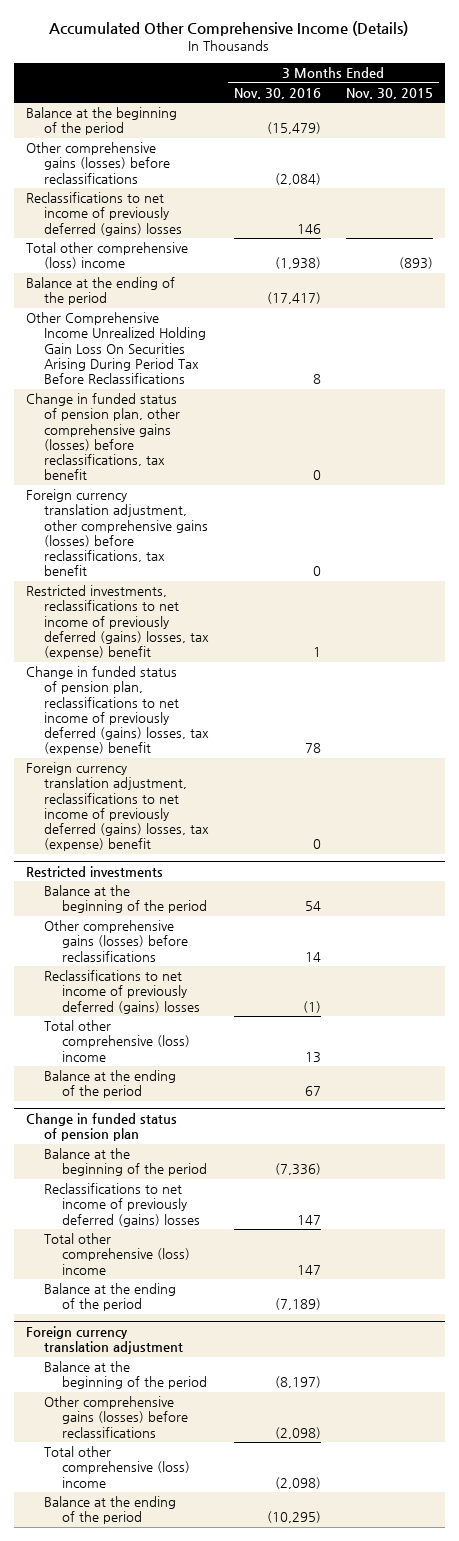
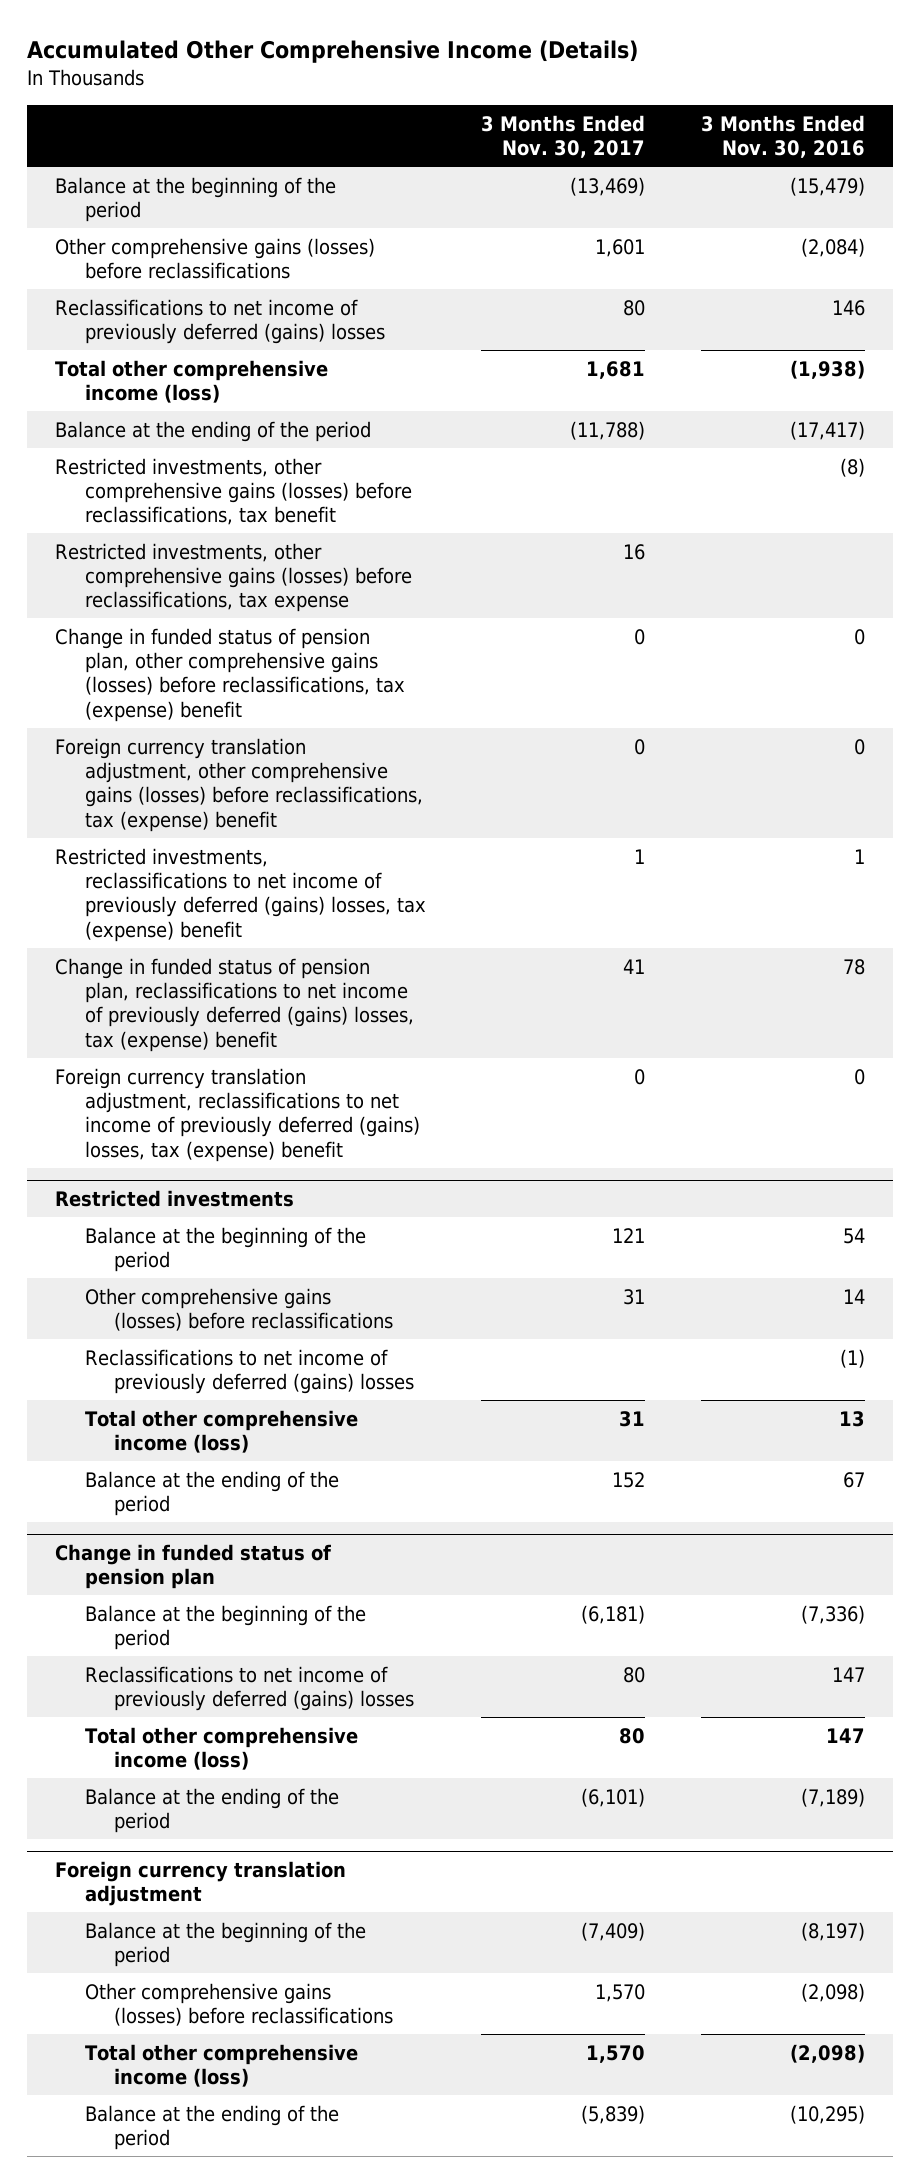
[345,87,433,99] Nov. 30, 2015 -> none
none -> [481,114,646,159] 3 Months Ended Nov. 30, 2017
[26,242,189,270] Total other comprehensive (loss) income -> [55,359,329,403] Total other comprehensive income (loss)
[26,312,207,384] Other Comprehensive Income Unrealized Holding Gain Loss On Securities Arising During Period Tax Before Reclassifications -> [55,457,412,526] Restricted investments, other comprehensive gains (losses) before reclassifications, tax benefit
[312,373,321,384] 8 -> [840,457,866,477] (8)
none -> [55,542,412,613] Restricted investments, other comprehensive gains (losses) before reclassifications, tax expense
[26,393,181,481] Change in funded status of pension plan, other comprehensive gains (losses) before reclassifications, tax benefit -> [55,627,405,722] Change in funded status of pension plan, other comprehensive gains (losses) before reclassifications, tax (expense) benefit
[26,489,209,577] Foreign currency translation adjustment, other comprehensive gains (losses) before reclassifications, tax benefit -> [55,737,423,832] Foreign currency translation adjustment, other comprehensive gains (losses) before reclassifications, tax (expense) benefit
[44,1020,191,1062] Total other comprehensive (loss) income -> [84,1409,358,1453] Total other comprehensive income (loss)
[44,1233,191,1275] Total other comprehensive (loss) income -> [84,1726,358,1770] Total other comprehensive income (loss)
[44,1446,191,1488] Total other comprehensive (loss) income -> [84,2043,358,2087] Total other comprehensive income (loss)

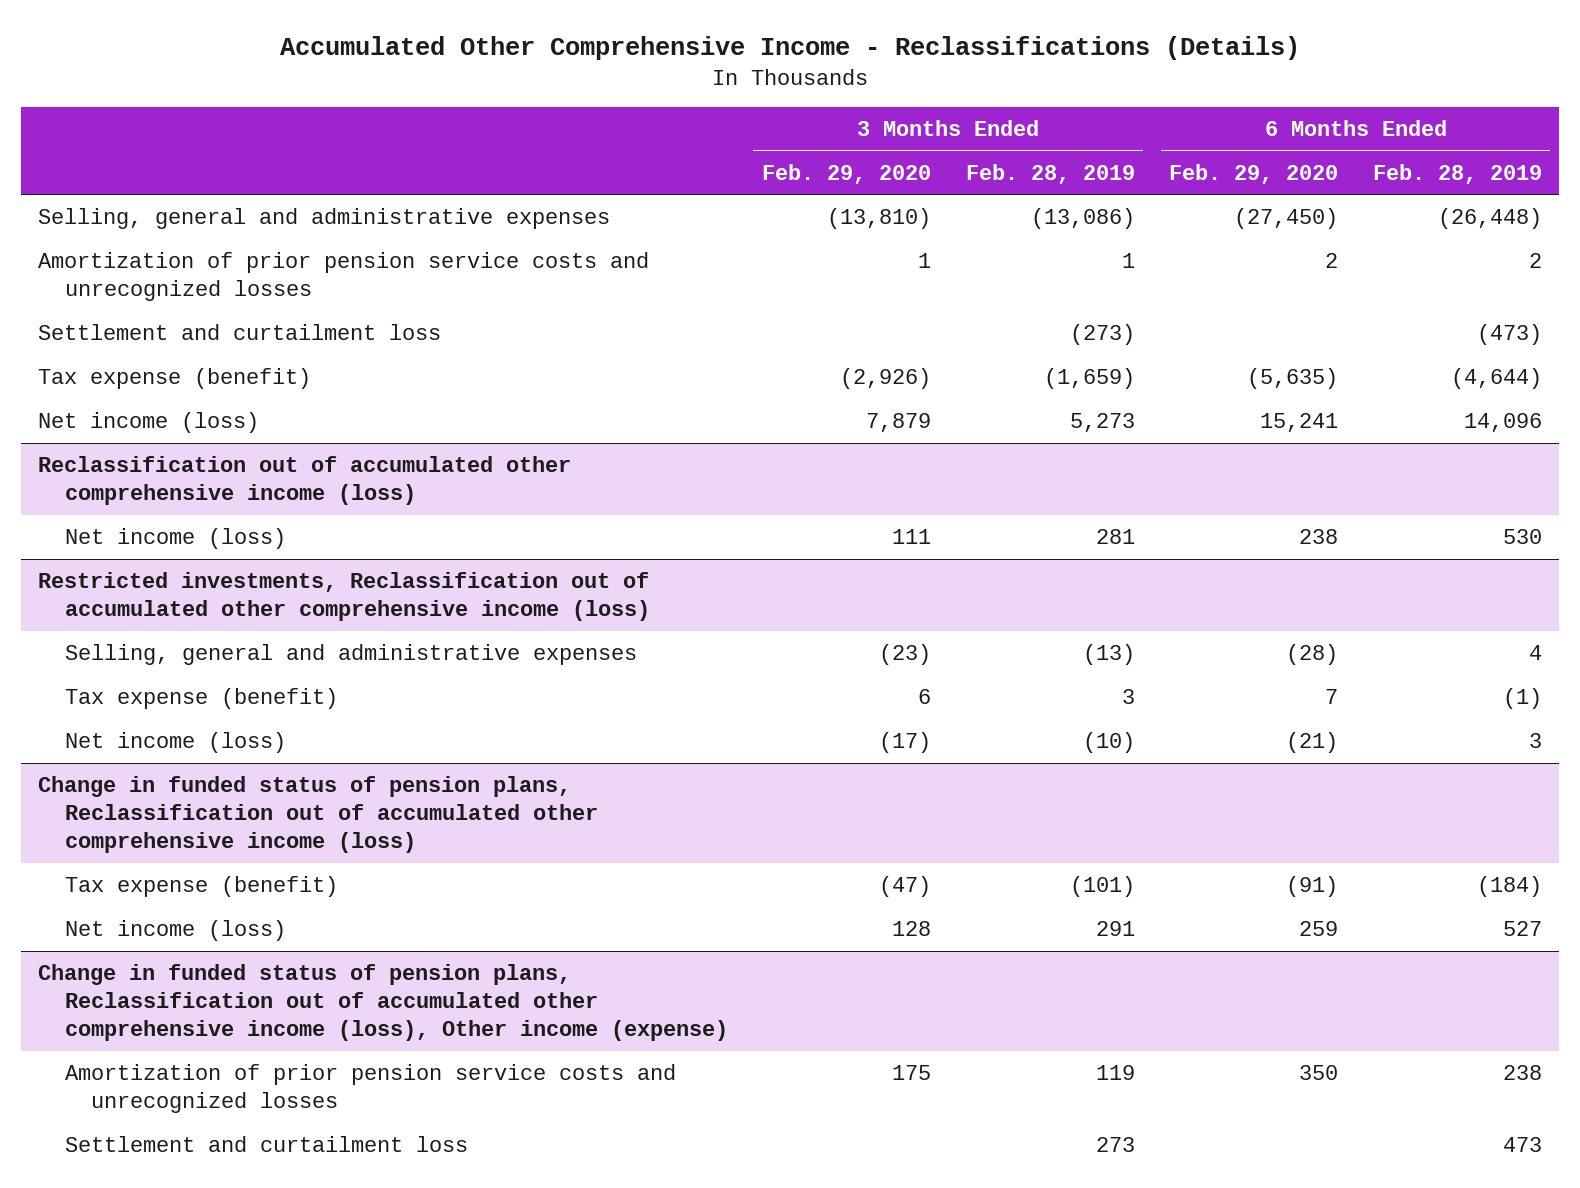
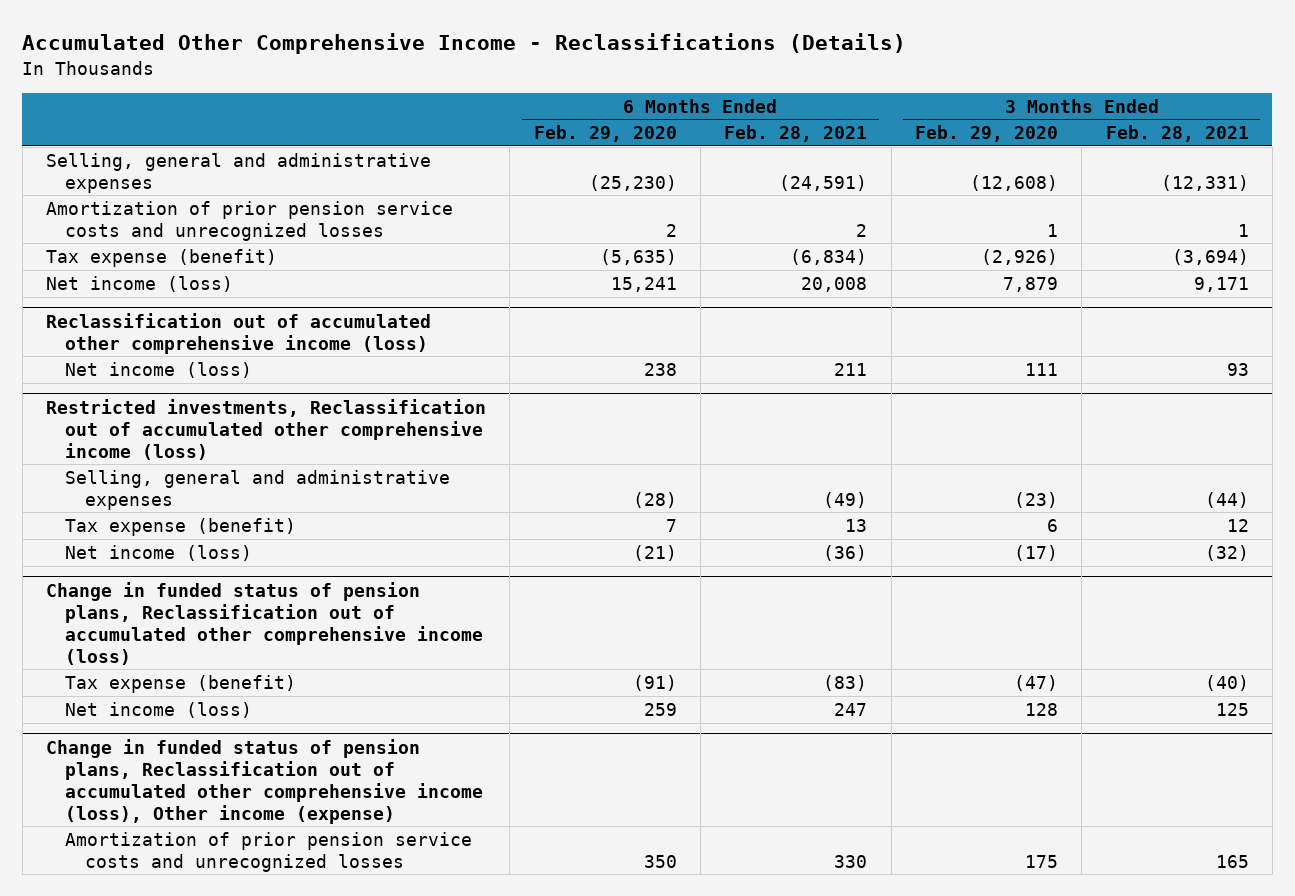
[965,163,1135,184] Feb. 28, 2019 -> none
[1372,163,1542,184] Feb. 28, 2019 -> none
none -> [724,125,868,143] Feb. 28, 2021
none -> [1105,125,1249,143] Feb. 28, 2021
[827,208,932,230] (13,810) -> [969,174,1058,191] (12,608)
[1234,208,1339,230] (27,450) -> [588,174,677,191] (25,230)
[37,324,441,341] Settlement and curtailment loss -> none
[64,1136,468,1153] Settlement and curtailment loss -> none

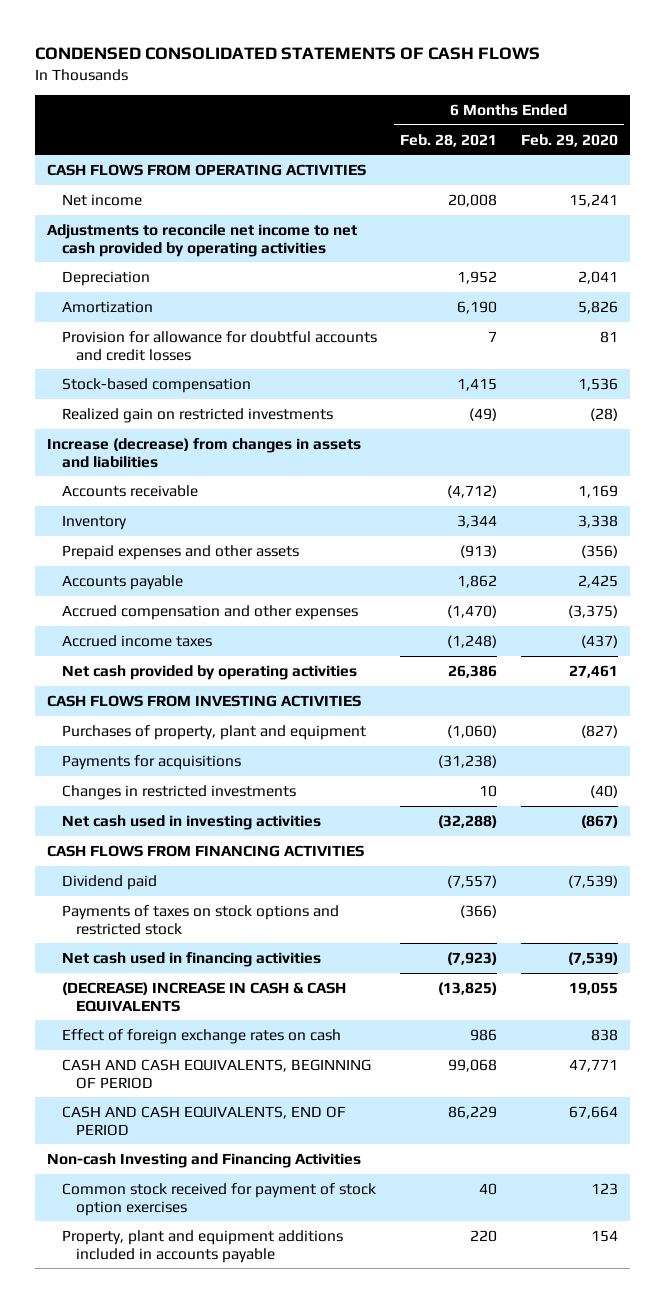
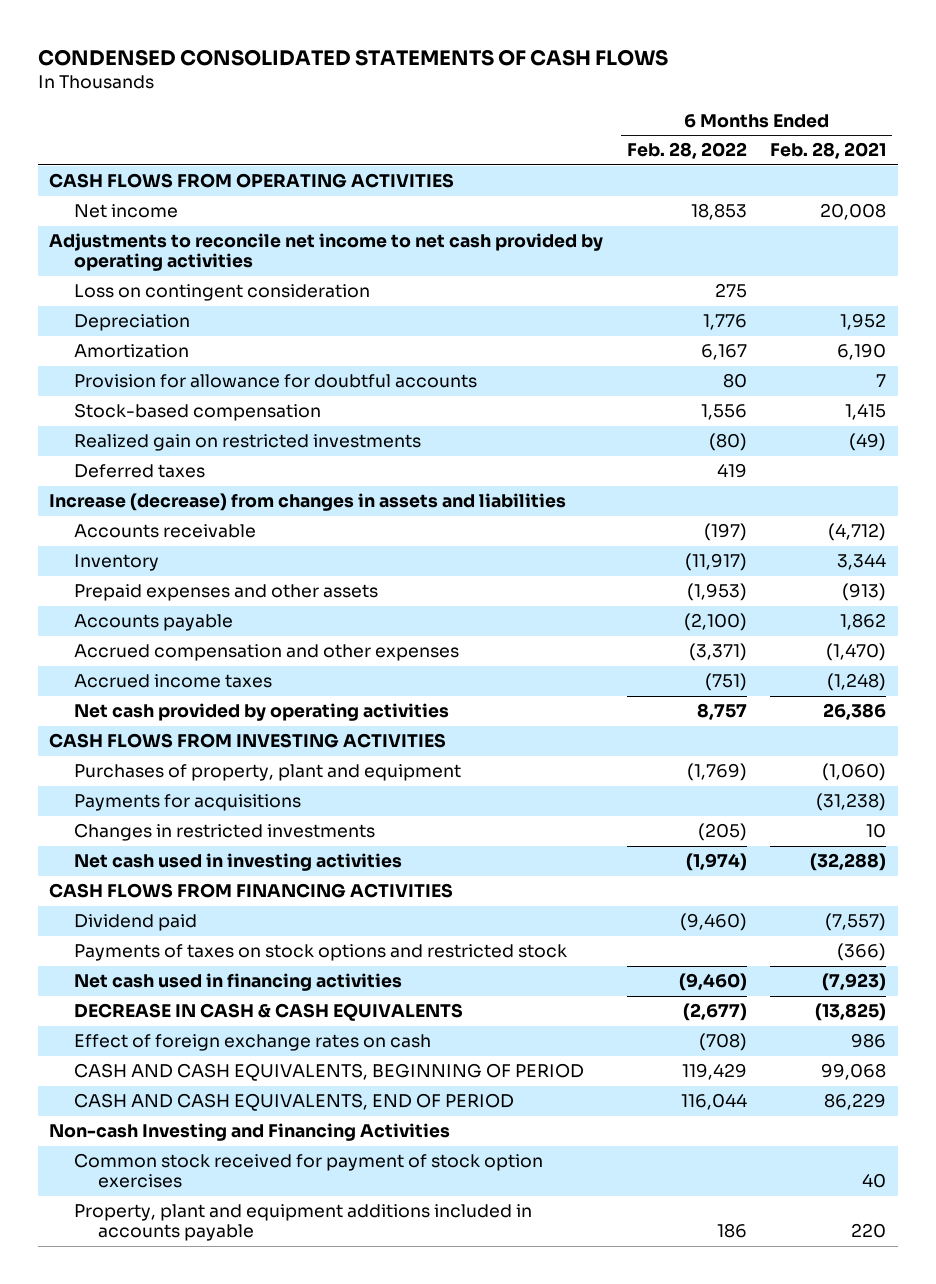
[521,133,619,147] Feb. 29, 2020 -> none
none -> [626,142,747,160] Feb. 28, 2022
none -> [73,284,370,302] Loss on contingent consideration
[61,330,377,361] Provision for allowance for doubtful accounts and credit losses -> [73,374,477,389] Provision for allowance for doubtful accounts
none -> [73,464,205,479] Deferred taxes
[61,981,346,1012] (DECREASE) INCREASE IN CASH & CASH EQUIVALENTS -> [73,1003,463,1022] DECREASE IN CASH & CASH EQUIVALENTS

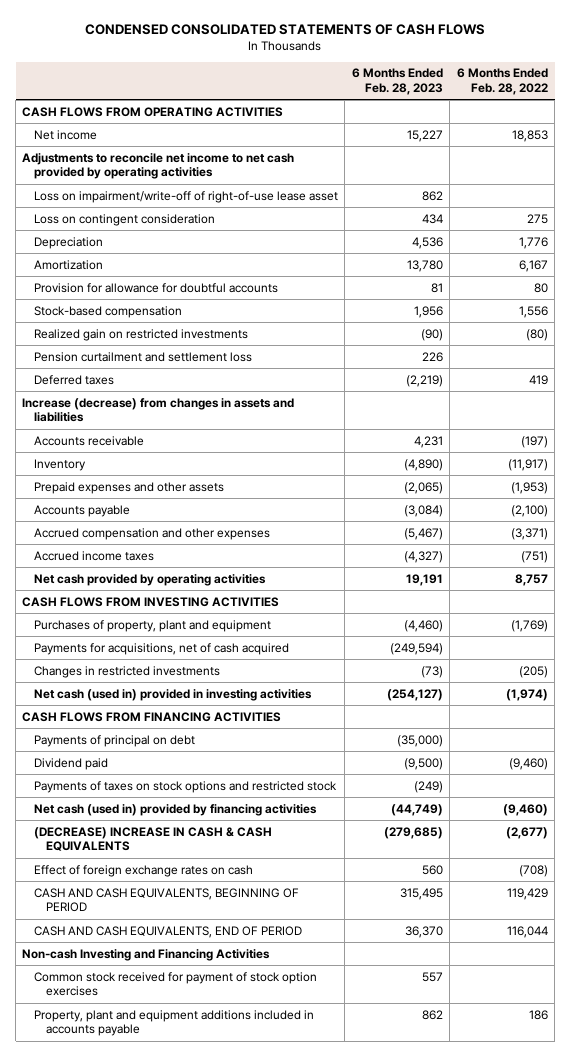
[770,142,887,160] Feb. 28, 2021 -> none
none -> [351,68,443,96] 6 Months Ended Feb. 28, 2023
none -> [34,190,339,203] Loss on impairment/write-off of right-of-use lease asset
none -> [34,351,253,362] Pension curtailment and settlement loss
[73,794,301,812] Payments for acquisitions -> none
none -> [34,642,290,655] Payments for acquisitions, net of cash acquired
[73,853,402,872] Net cash used in investing activities -> [34,688,313,701] Net cash (used in) provided in investing activities
none -> [34,734,196,747] Payments of principal on debt
[73,973,402,992] Net cash used in financing activities -> [34,803,318,816] Net cash (used in) provided by financing activities
[73,1003,463,1022] DECREASE IN CASH & CASH EQUIVALENTS -> [34,826,273,852] (DECREASE) INCREASE IN CASH & CASH EQUIVALENTS

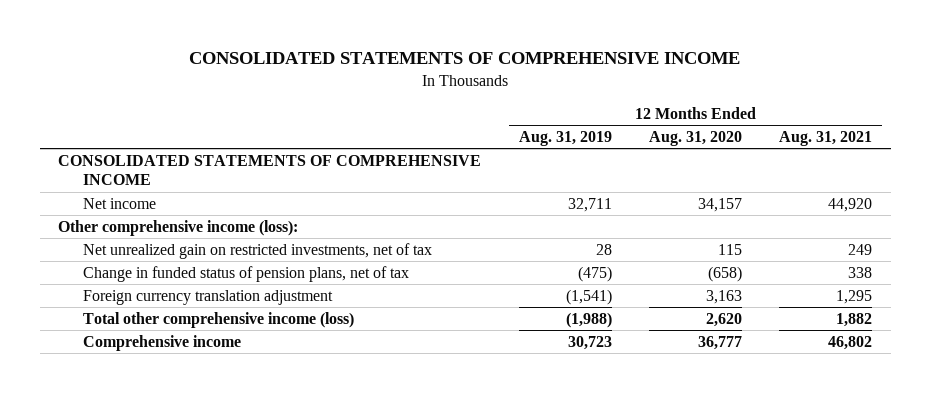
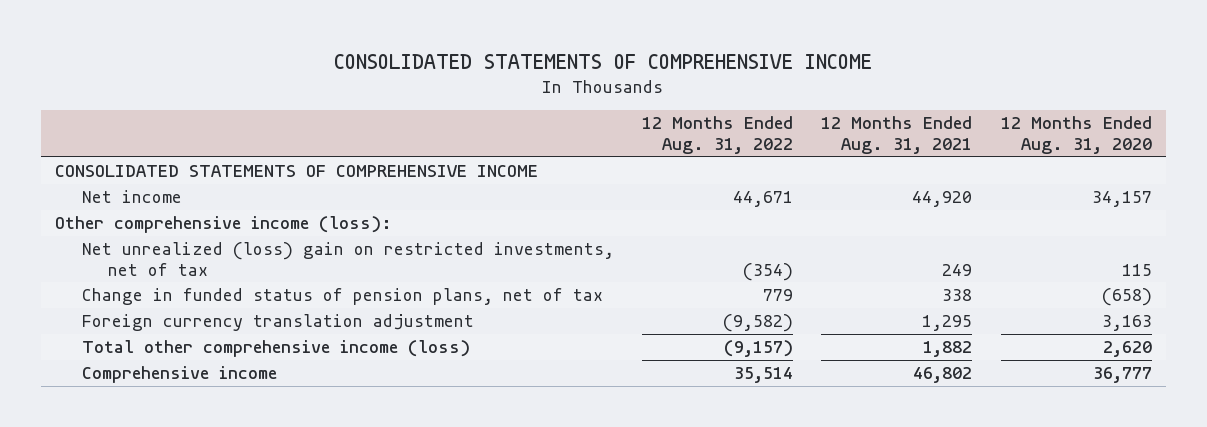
[518,130,612,146] Aug. 31, 2019 -> none
none -> [642,116,794,155] 12 Months Ended Aug. 31, 2022
[82,242,432,259] Net unrealized gain on restricted investments, net of tax -> [81,241,614,276] Net unrealized (loss) gain on restricted investments, net of tax

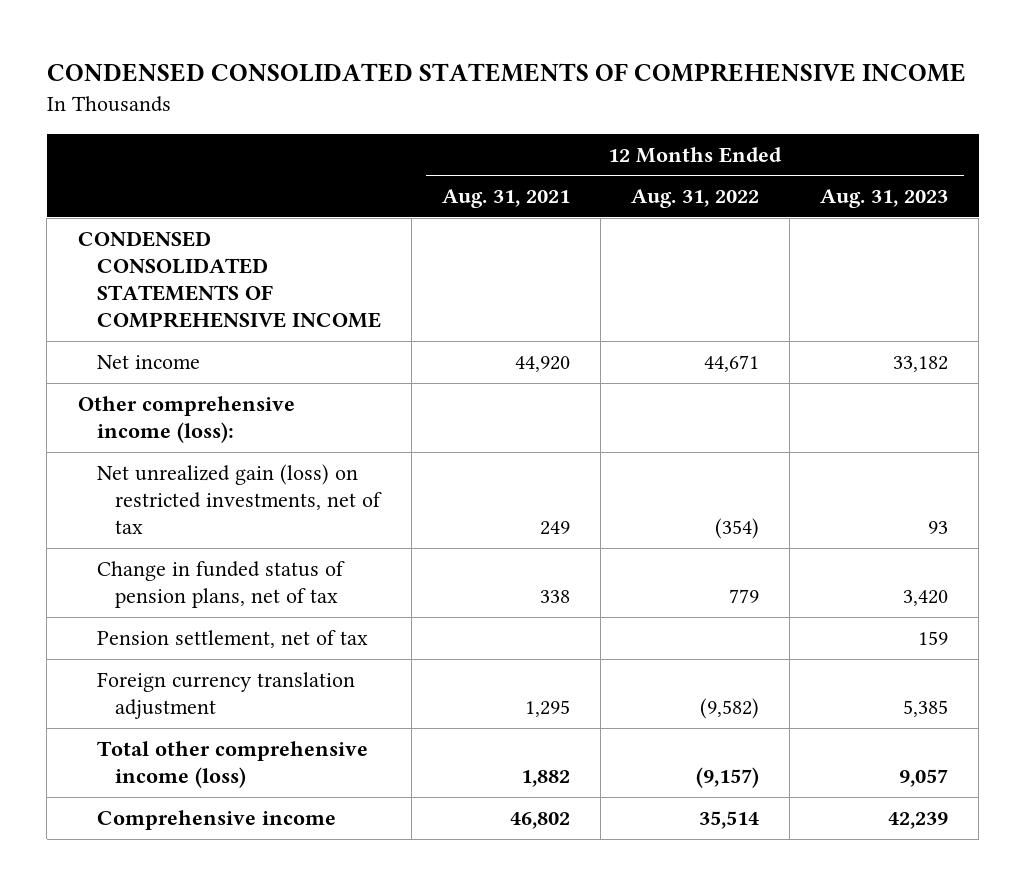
[334,53,873,69] CONSOLIDATED STATEMENTS OF COMPREHENSIVE INCOME -> [46,63,966,83] CONDENSED CONSOLIDATED STATEMENTS OF COMPREHENSIVE INCOME
[1000,116,1152,155] 12 Months Ended Aug. 31, 2020 -> none
none -> [820,189,949,209] Aug. 31, 2023
[55,164,539,177] CONSOLIDATED STATEMENTS OF COMPREHENSIVE INCOME -> [77,231,381,329] CONDENSED CONSOLIDATED STATEMENTS OF COMPREHENSIVE INCOME
[81,241,614,276] Net unrealized (loss) gain on restricted investments, net of tax -> [96,464,383,535] Net unrealized gain (loss) on restricted investments, net of tax
none -> [96,630,368,649] Pension settlement, net of tax

